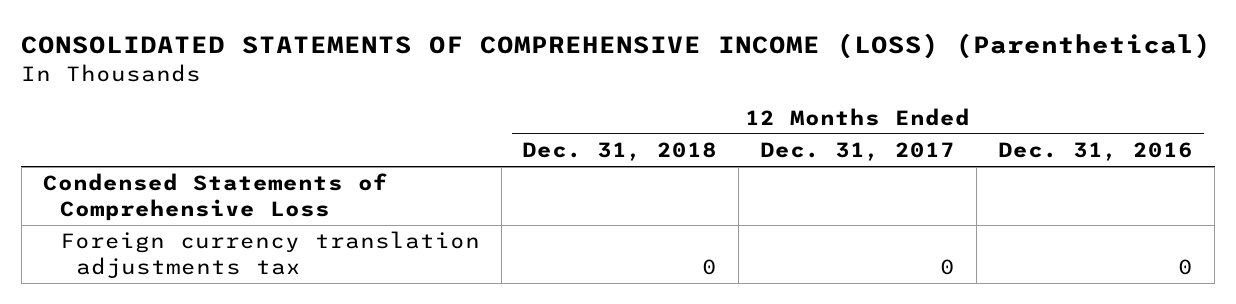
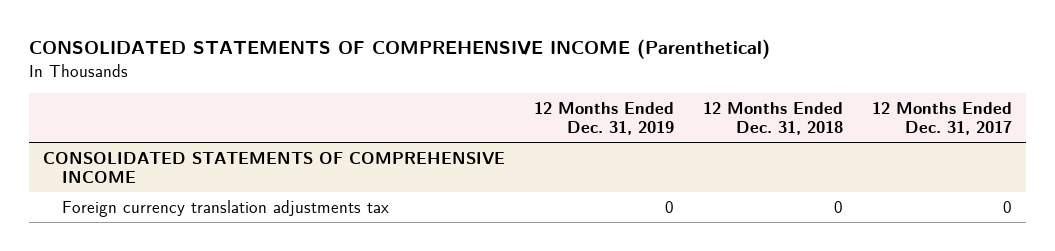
[21,33,1212,60] CONSOLIDATED STATEMENTS OF COMPREHENSIVE INCOME (LOSS) (Parenthetical) -> [28,39,770,60] CONSOLIDATED STATEMENTS OF COMPREHENSIVE INCOME (Parenthetical)
[998,142,1194,162] Dec. 31, 2016 -> none
none -> [534,101,675,136] 12 Months Ended Dec. 31, 2019
[42,173,388,222] Condensed Statements of Comprehensive Loss -> [43,151,506,184] CONSOLIDATED STATEMENTS OF COMPREHENSIVE INCOME

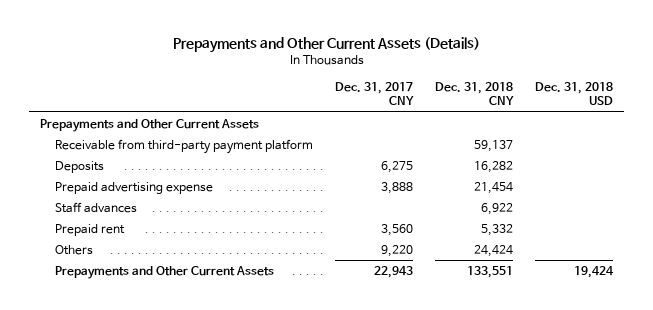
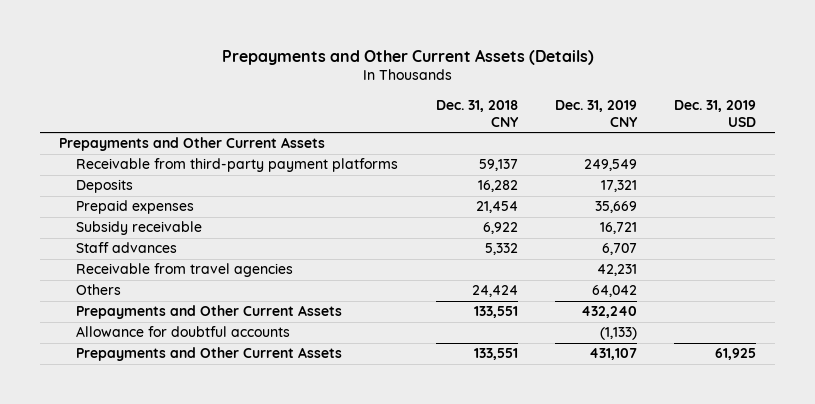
[334,82,414,106] Dec. 31, 2017 CNY -> none
[535,82,614,106] Dec. 31, 2018 USD -> none
none -> [554,99,638,127] Dec. 31, 2019 CNY
none -> [674,99,757,127] Dec. 31, 2019 USD
[54,138,313,154] Receivable from third-party payment platform -> [76,158,399,173] Receivable from third-party payment platforms
[54,223,125,236] Prepaid rent -> none
[54,181,213,194] Prepaid advertising expense -> [76,200,195,215] Prepaid expenses
none -> [76,221,203,236] Subsidy receivable
[480,202,513,215] 6,922 -> [484,243,518,256] 5,332
none -> [76,263,294,278] Receivable from travel agencies
none -> [76,326,291,338] Allowance for doubtful accounts
none -> [76,347,343,362] Prepayments and Other Current Assets

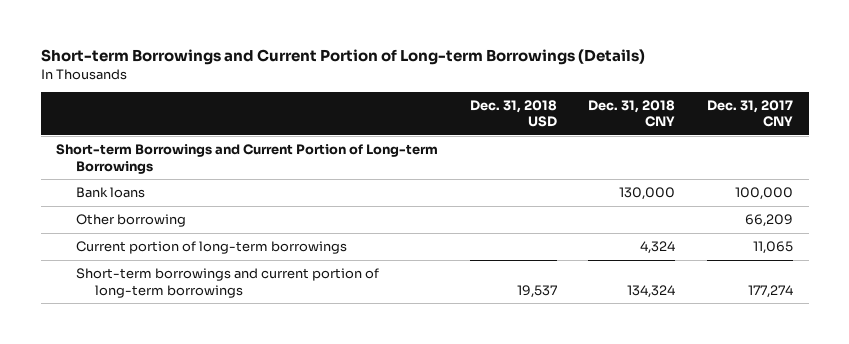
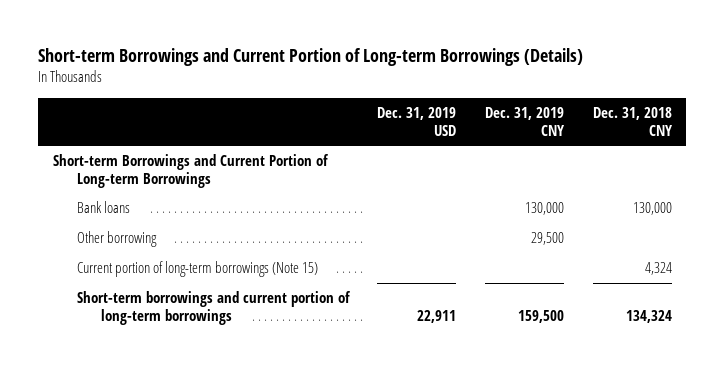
[469,99,557,128] Dec. 31, 2018 USD -> none
[706,99,793,128] Dec. 31, 2017 CNY -> none
none -> [377,106,457,136] Dec. 31, 2019 USD
none -> [485,106,566,136] Dec. 31, 2019 CNY
[75,241,347,255] Current portion of long-term borrowings -> [76,261,318,278] Current portion of long-term borrowings (Note 15)

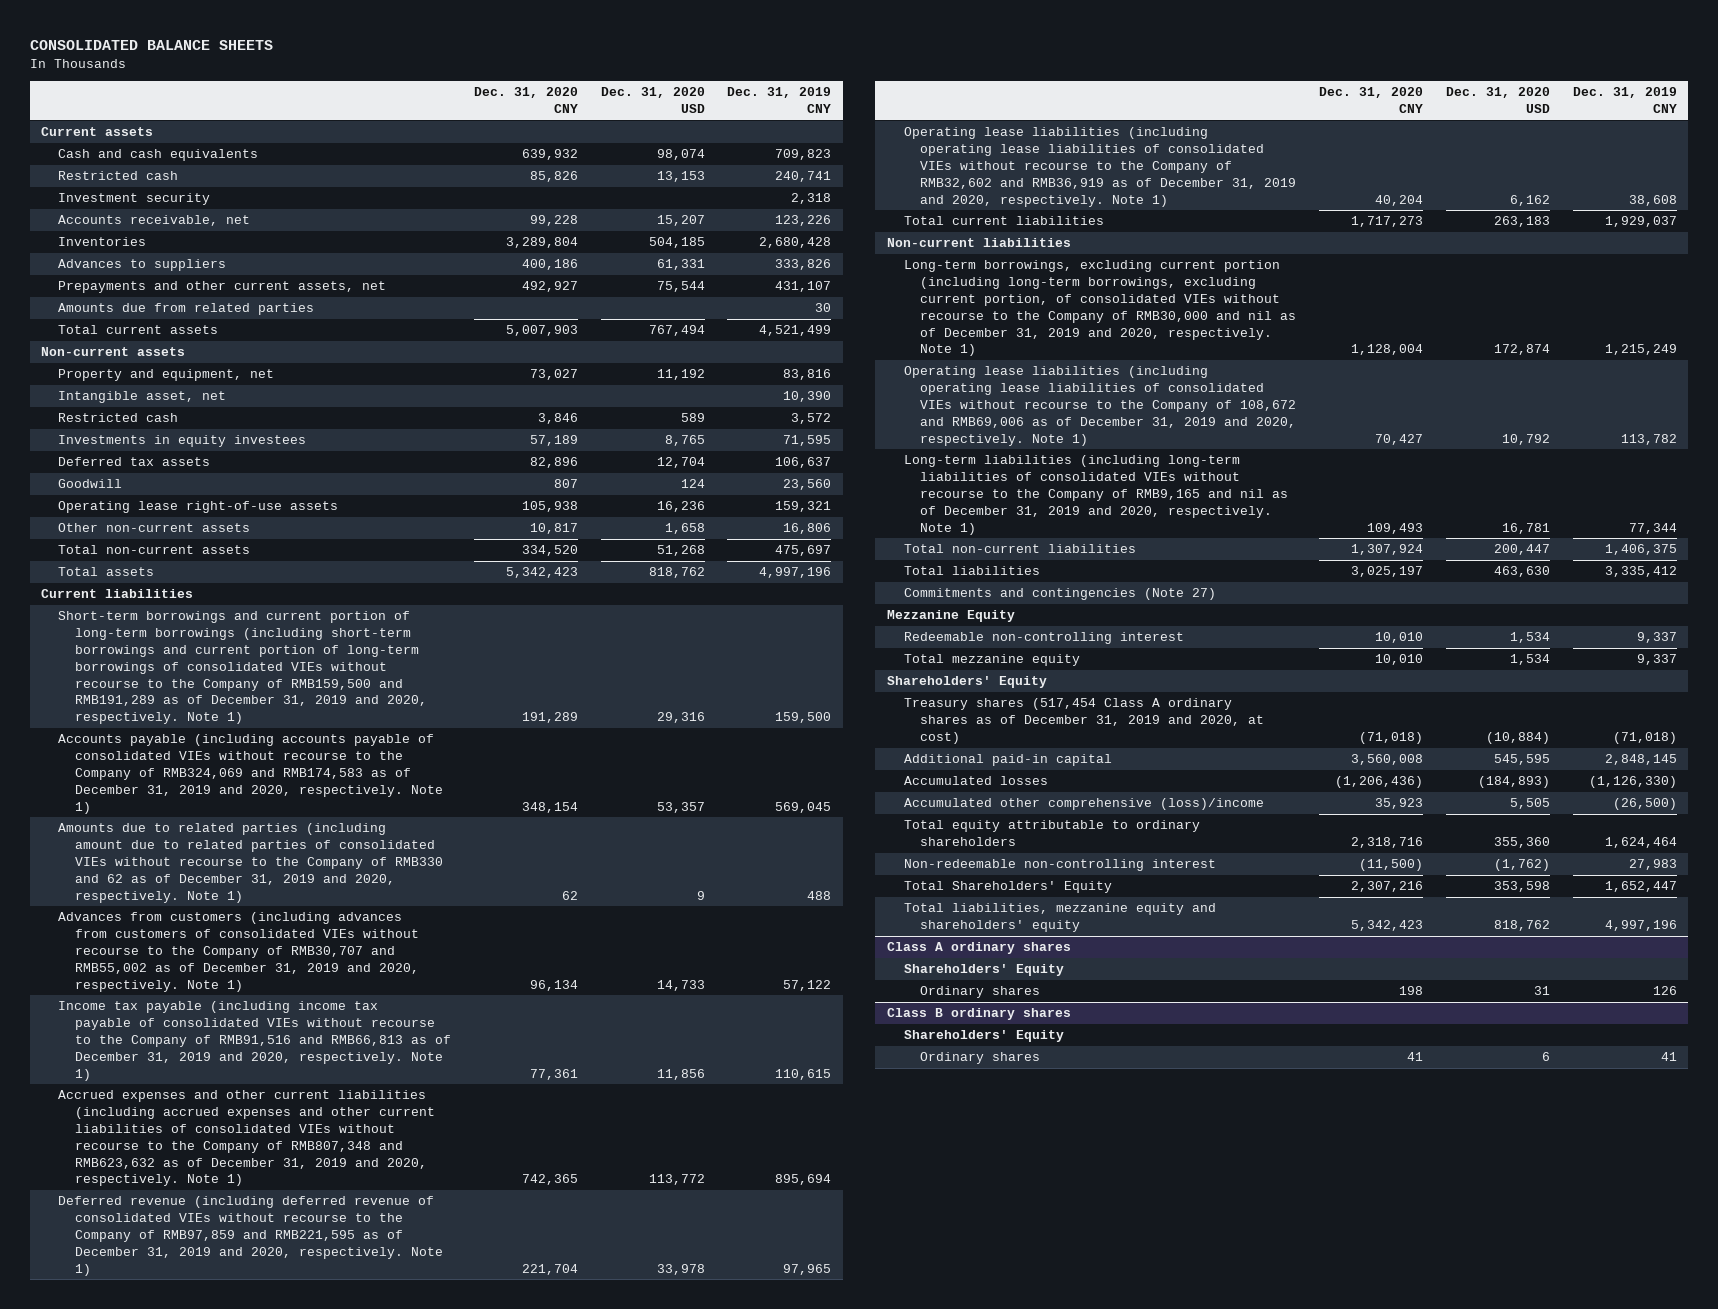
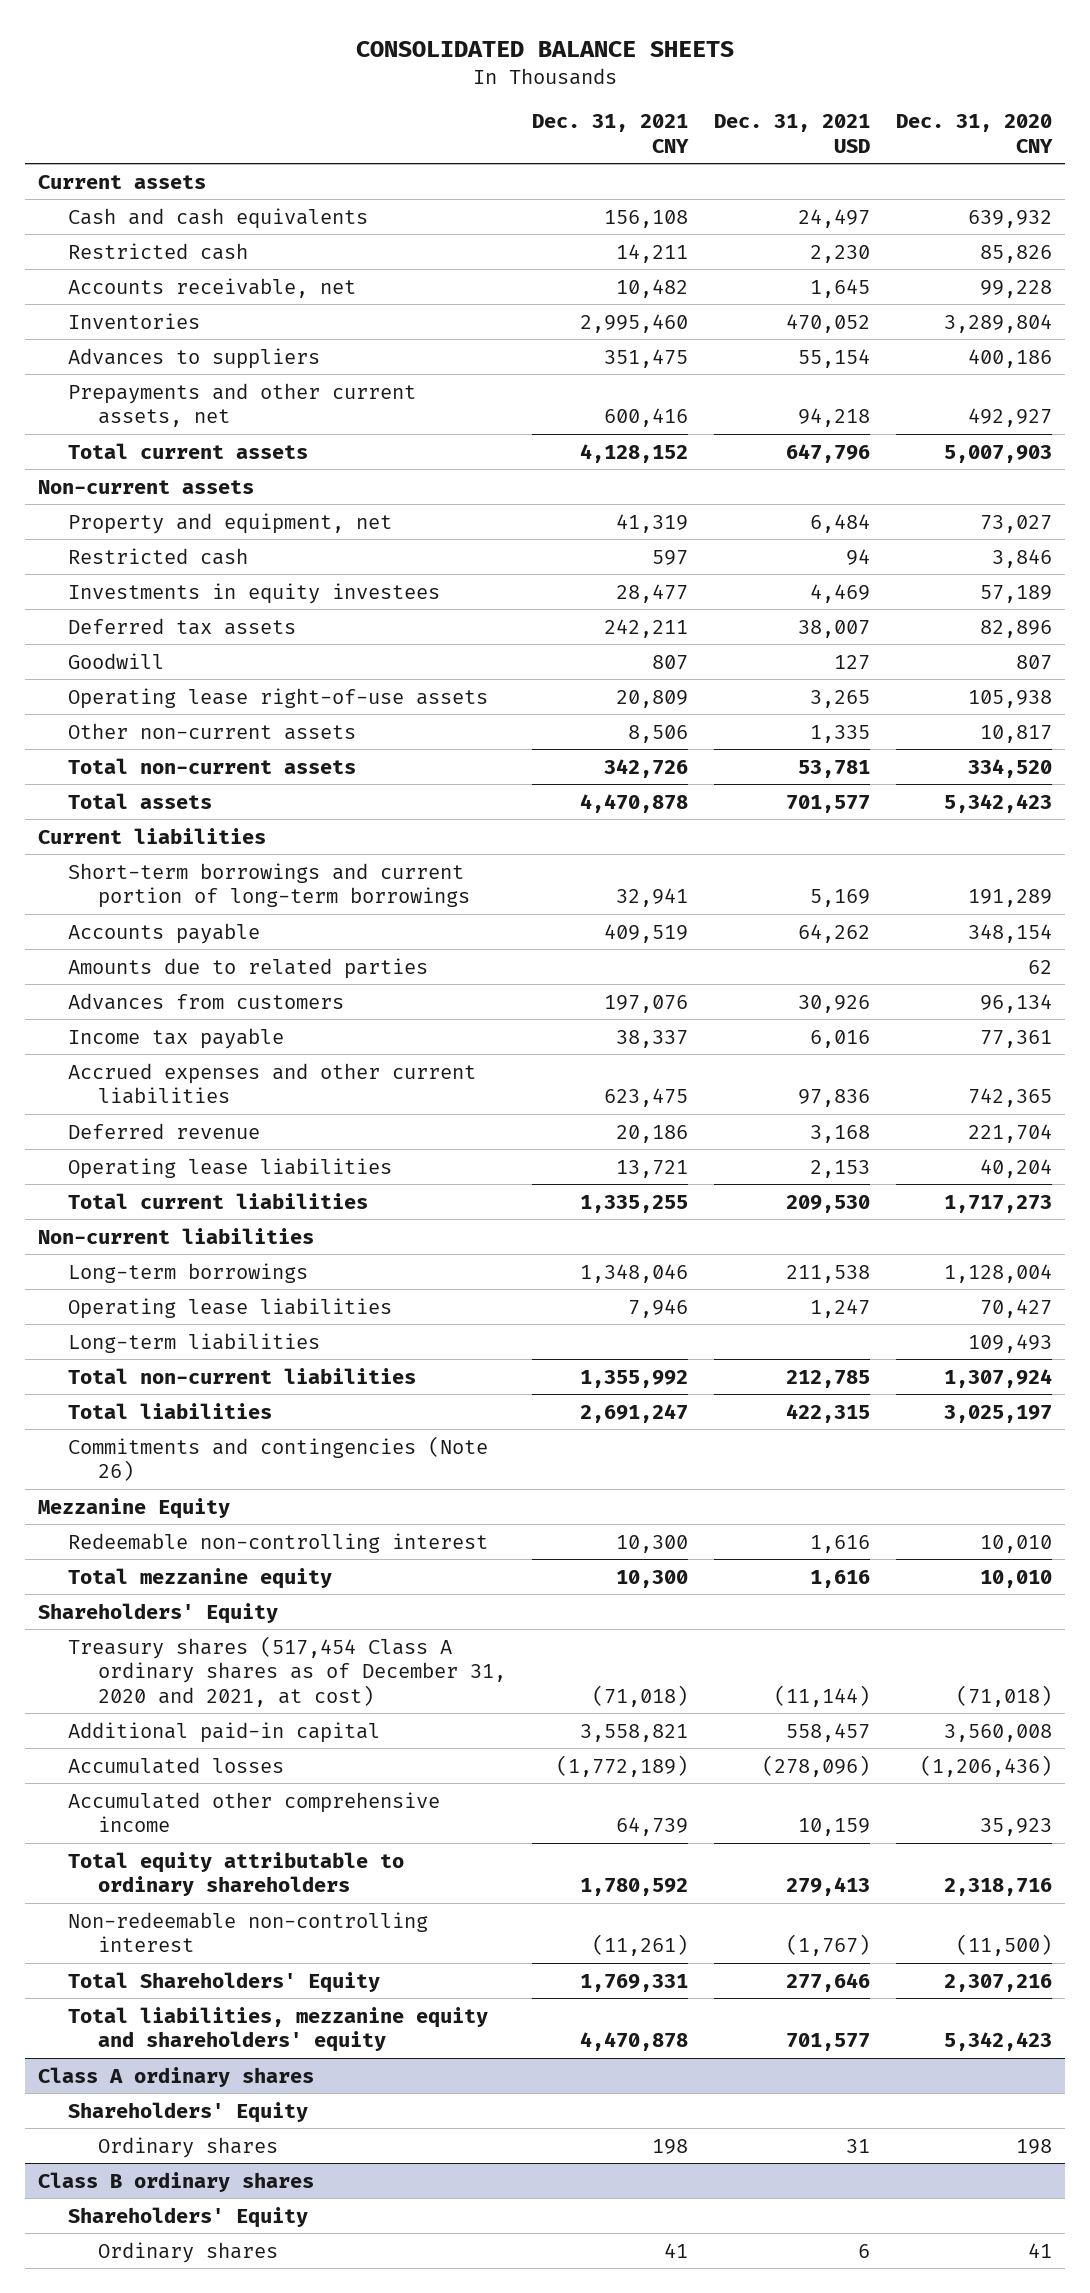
[600,87,705,113] Dec. 31, 2020 USD -> none
[727,87,832,113] Dec. 31, 2019 CNY -> none
none -> [532,114,690,153] Dec. 31, 2021 CNY
none -> [713,114,870,153] Dec. 31, 2021 USD
[57,193,210,206] Investment security -> none
[57,303,314,316] Amounts due from related parties -> none
[57,391,226,404] Intangible asset, net -> none
[57,611,427,725] Short-term borrowings and current portion of long-term borrowings (including short-term borrowings and current portion of long-term borrowings of consolidated VIEs without recourse to the Company of RMB159,500 and RMB191,289 as of December 31, 2019 and 2020, respectively. Note 1) -> [68,862,471,909] Short-term borrowings and current portion of long-term borrowings
[57,734,443,814] Accounts payable (including accounts payable of consolidated VIEs without recourse to the Company of RMB324,069 and RMB174,583 as of December 31, 2019 and 2020, respectively. Note 1) -> [68,922,261,944] Accounts payable
[57,823,443,903] Amounts due to related parties (including amount due to related parties of consolidated VIEs without recourse to the Company of RMB330 and 62 as of December 31, 2019 and 2020, respectively. Note 1) -> [68,957,429,979] Amounts due to related parties
[57,912,419,992] Advances from customers (including advances from customers of consolidated VIEs without recourse to the Company of RMB30,707 and RMB55,002 as of December 31, 2019 and 2020, respectively. Note 1) -> [68,992,345,1010] Advances from customers
[57,1001,451,1081] Income tax payable (including income tax payable of consolidated VIEs without recourse to the Company of RMB91,516 and RMB66,813 as of December 31, 2019 and 2020, respectively. Note 1) -> [68,1027,285,1049] Income tax payable
[57,1090,435,1187] Accrued expenses and other current liabilities (including accrued expenses and other current liabilities of consolidated VIEs without recourse to the Company of RMB807,348 and RMB623,632 as of December 31, 2019 and 2020, respectively. Note 1) -> [68,1062,477,1105] Accrued expenses and other current liabilities
[57,1196,443,1276] Deferred revenue (including deferred revenue of consolidated VIEs without recourse to the Company of RMB97,859 and RMB221,595 as of December 31, 2019 and 2020, respectively. Note 1) -> [68,1122,261,1139] Deferred revenue
[903,127,1297,207] Operating lease liabilities (including operating lease liabilities of consolidated VIEs without recourse to the Company of RMB32,602 and RMB36,919 as of December 31, 2019 and 2020, respectively. Note 1) -> [68,1157,393,1179] Operating lease liabilities
[903,260,1297,357] Long-term borrowings, excluding current portion (including long-term borrowings, excluding current portion, of consolidated VIEs without recourse to the Company of RMB30,000 and nil as of December 31, 2019 and 2020, respectively. Note 1) -> [68,1262,309,1283] Long-term borrowings
[903,366,1297,446] Operating lease liabilities (including operating lease liabilities of consolidated VIEs without recourse to the Company of 108,672 and RMB69,006 as of December 31, 2019 and 2020, respectively. Note 1) -> [68,1297,393,1319] Operating lease liabilities
[903,455,1289,535] Long-term liabilities (including long-term liabilities of consolidated VIEs without recourse to the Company of RMB9,165 and nil as of December 31, 2019 and 2020, respectively. Note 1) -> [68,1332,321,1353] Long-term liabilities
[903,588,1216,601] Commitments and contingencies (Note 27) -> [68,1435,489,1482] Commitments and contingencies (Note 26)
[903,698,1265,744] Treasury shares (517,454 Class A ordinary shares as of December 31, 2019 and 2020, at cost) -> [68,1635,507,1707] Treasury shares (517,454 Class A ordinary shares as of December 31, 2020 and 2021, at cost)
[903,798,1264,811] Accumulated other comprehensive (loss)/income -> [68,1791,441,1833] Accumulated other comprehensive income

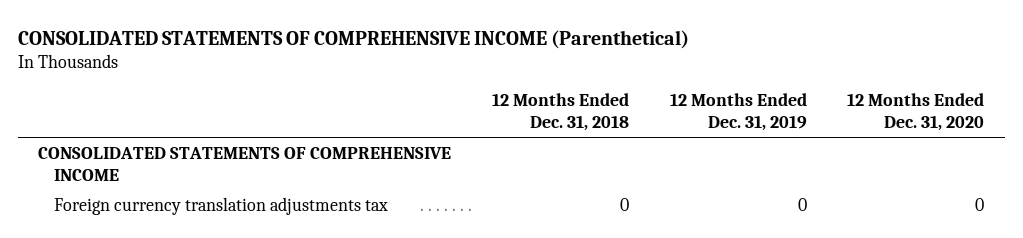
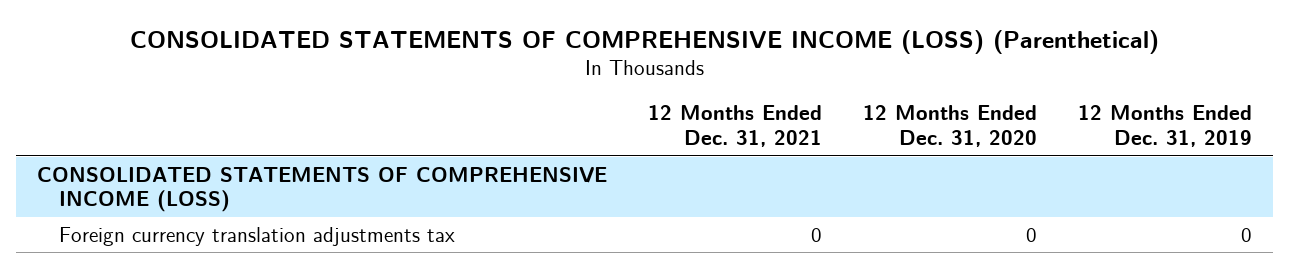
[17,29,689,49] CONSOLIDATED STATEMENTS OF COMPREHENSIVE INCOME (Parenthetical) -> [129,29,1159,54] CONSOLIDATED STATEMENTS OF COMPREHENSIVE INCOME (LOSS) (Parenthetical)
[491,93,629,132] 12 Months Ended Dec. 31, 2018 -> none
none -> [648,105,823,148] 12 Months Ended Dec. 31, 2021
[38,146,452,181] CONSOLIDATED STATEMENTS OF COMPREHENSIVE INCOME -> [36,166,607,213] CONSOLIDATED STATEMENTS OF COMPREHENSIVE INCOME (LOSS)

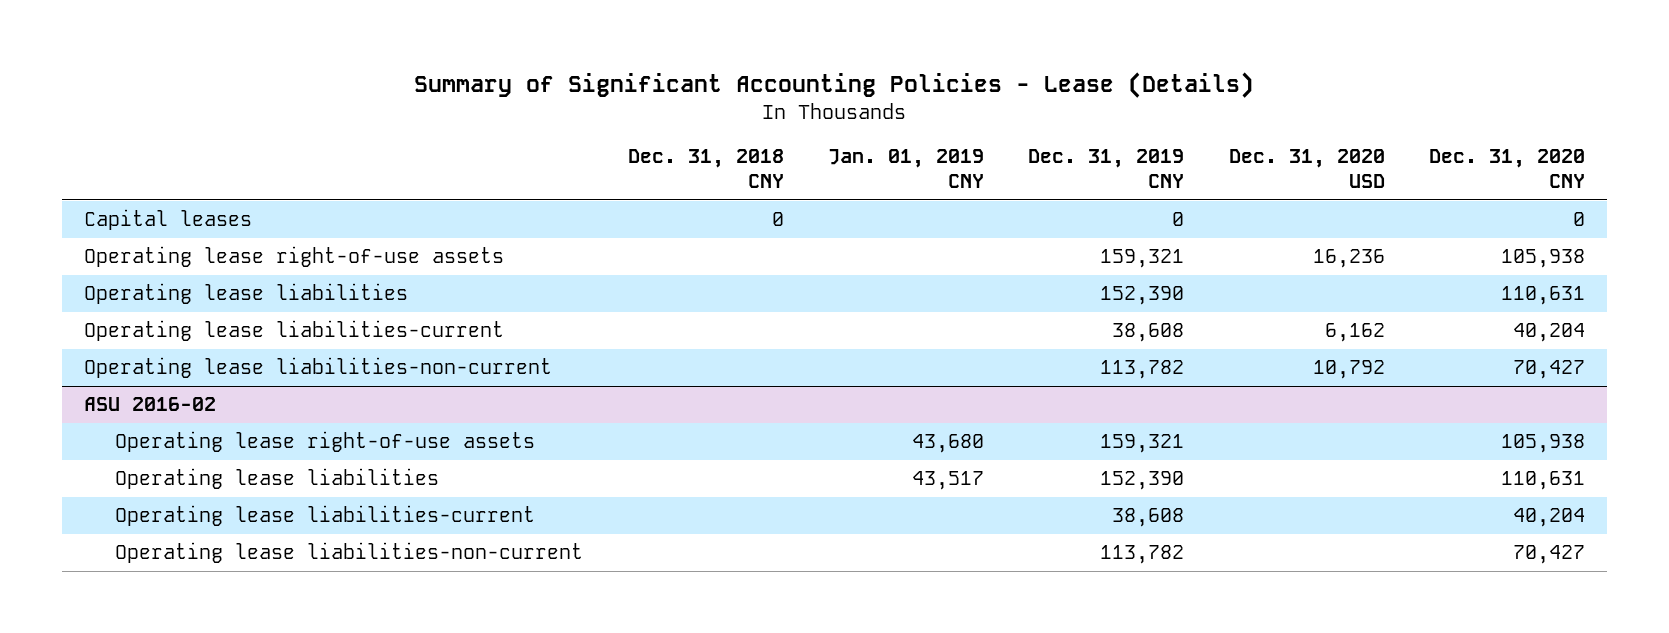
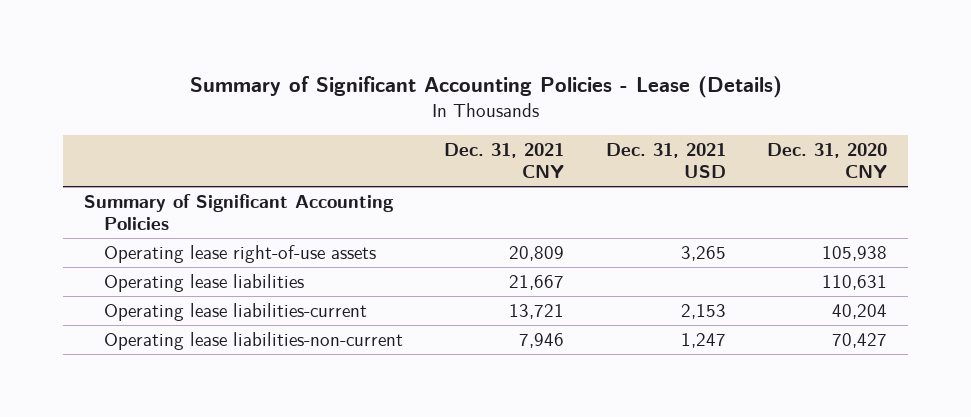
[627,149,784,189] Dec. 31, 2018 CNY -> none
[827,149,984,189] Jan. 01, 2019 CNY -> none
[1028,149,1185,189] Dec. 31, 2019 CNY -> none
[1228,149,1385,189] Dec. 31, 2020 USD -> none
none -> [444,143,565,179] Dec. 31, 2021 CNY
none -> [605,143,726,179] Dec. 31, 2021 USD
[83,209,252,231] Capital leases -> none
[83,246,504,268] Operating lease right-of-use assets -> none
[83,283,408,305] Operating lease liabilities -> none
[83,320,504,342] Operating lease liabilities-current -> none
[83,357,552,379] Operating lease liabilities-non-current -> none
[83,397,216,412] ASU 2016-02 -> none
none -> [84,194,395,230] Summary of Significant Accounting Policies

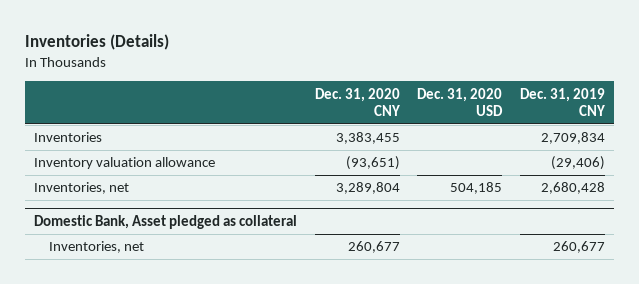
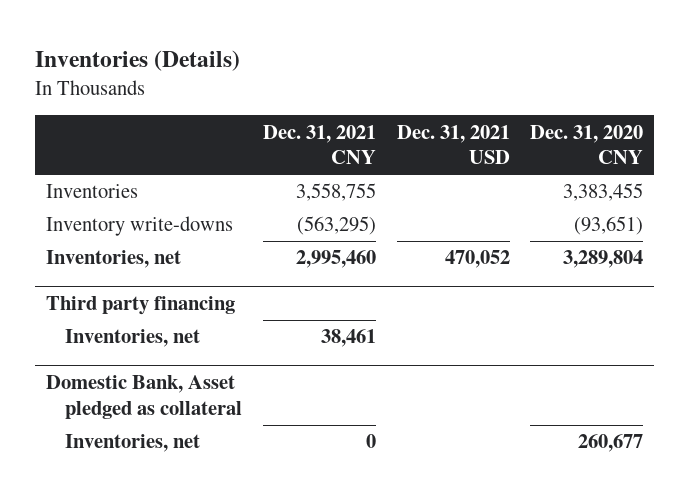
[417,87,504,117] Dec. 31, 2020 USD -> none
[520,87,606,117] Dec. 31, 2019 CNY -> none
none -> [262,124,376,165] Dec. 31, 2021 CNY
none -> [396,124,510,165] Dec. 31, 2021 USD
[33,157,215,170] Inventory valuation allowance -> [45,216,233,237] Inventory write-downs
none -> [45,296,235,316] Third party financing
none -> [65,329,201,348] Inventories, net

